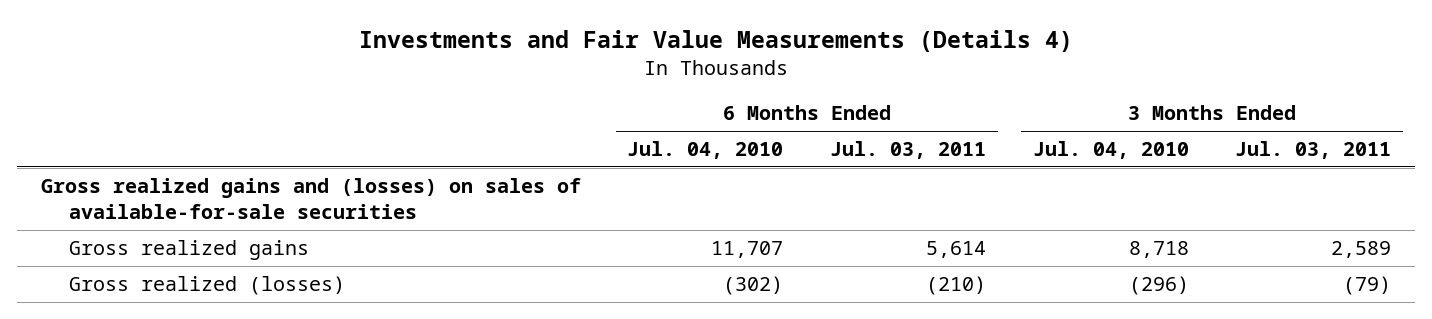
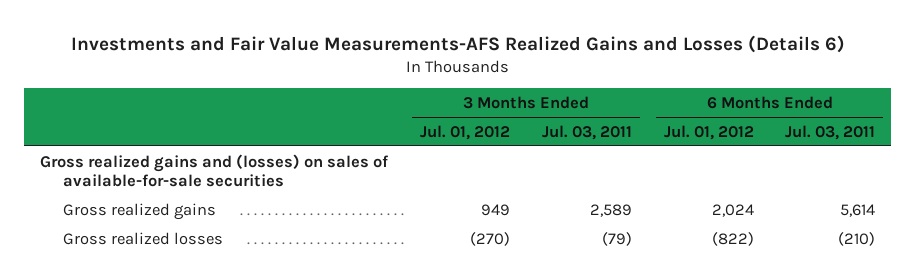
[359,30,1074,53] Investments and Fair Value Measurements (Details 4) -> [70,34,845,53] Investments and Fair Value Measurements-AFS Realized Gains and Losses (Details 6)
[627,141,784,160] Jul. 04, 2010 -> none
[1032,141,1189,160] Jul. 04, 2010 -> none
none -> [420,124,511,140] Jul. 01, 2012
none -> [663,124,754,140] Jul. 01, 2012
[69,276,346,296] Gross realized (losses) -> [62,231,223,245] Gross realized losses

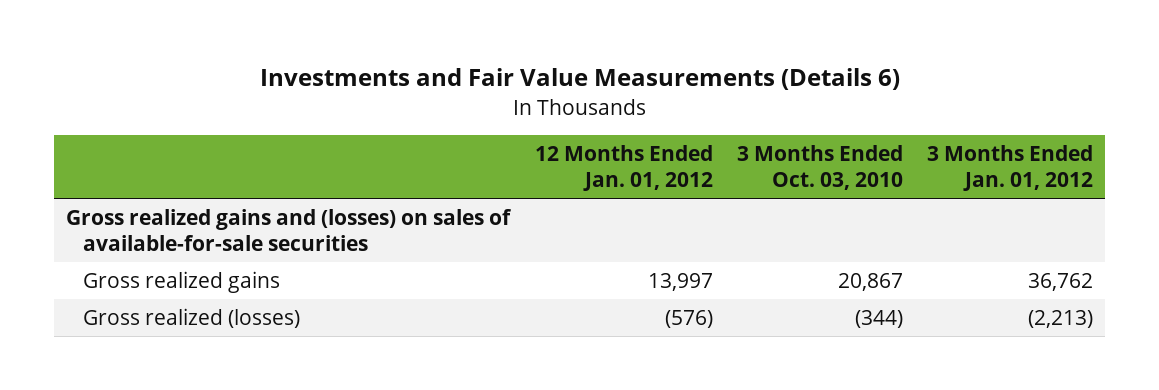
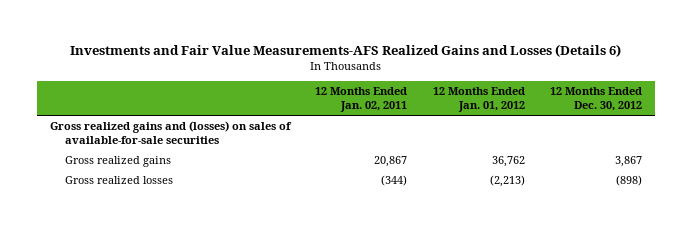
[259,68,900,91] Investments and Fair Value Measurements (Details 6) -> [70,43,622,57] Investments and Fair Value Measurements-AFS Realized Gains and Losses (Details 6)
[736,145,903,191] 3 Months Ended Oct. 03, 2010 -> none
[927,145,1094,192] 3 Months Ended Jan. 01, 2012 -> none
none -> [315,87,408,113] 12 Months Ended Jan. 02, 2011
none -> [550,87,643,112] 12 Months Ended Dec. 30, 2012
[647,272,713,291] 13,997 -> [491,156,525,168] 36,762
[82,307,300,328] Gross realized (losses) -> [64,176,173,185] Gross realized losses
[664,309,713,328] (576) -> [489,175,525,188] (2,213)

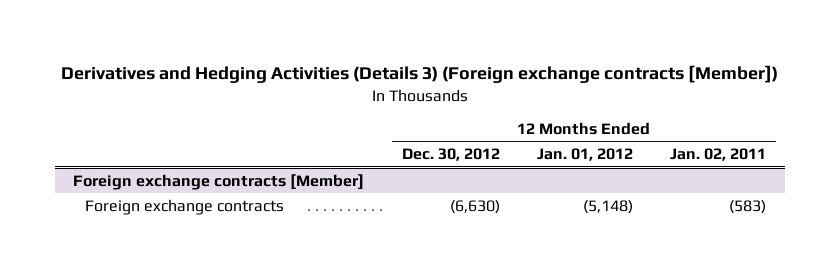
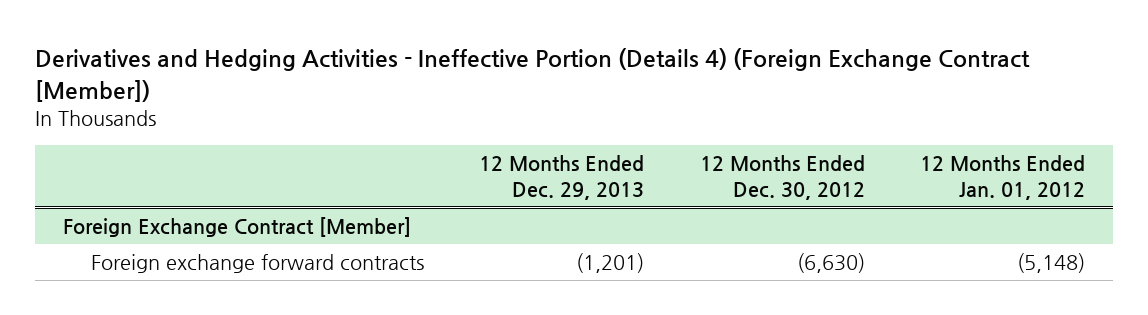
[60,65,778,84] Derivatives and Hedging Activities (Details 3) (Foreign exchange contracts [Member]) -> [34,48,1030,102] Derivatives and Hedging Activities - Ineffective Portion (Details 4) (Foreign Exchange Contract [Member])
[670,148,767,162] Jan. 02, 2011 -> none
none -> [479,154,645,201] 12 Months Ended Dec. 29, 2013
[73,173,365,190] Foreign exchange contracts [Member] -> [62,216,411,237] Foreign Exchange Contract [Member]
[84,198,284,215] Foreign exchange contracts -> [90,253,424,273] Foreign exchange forward contracts

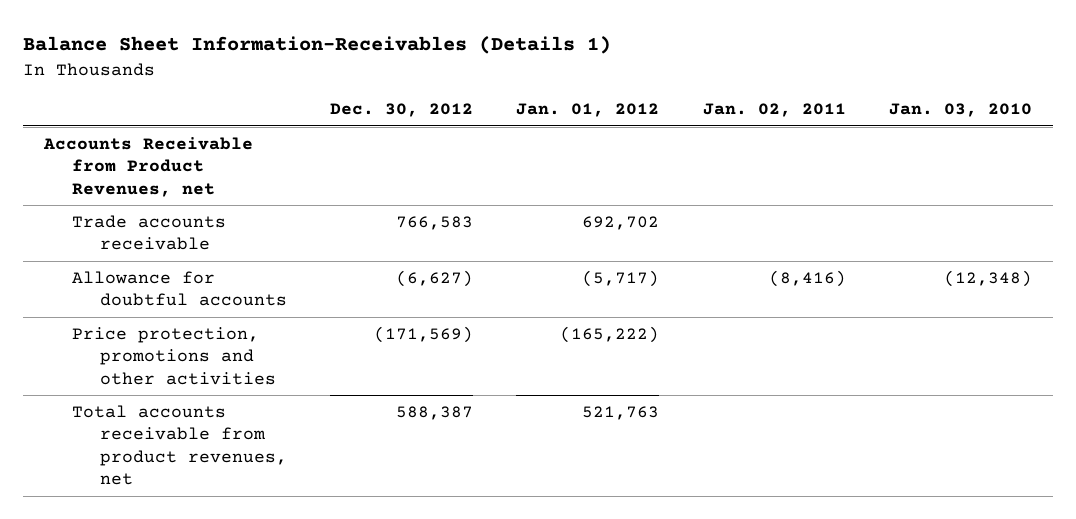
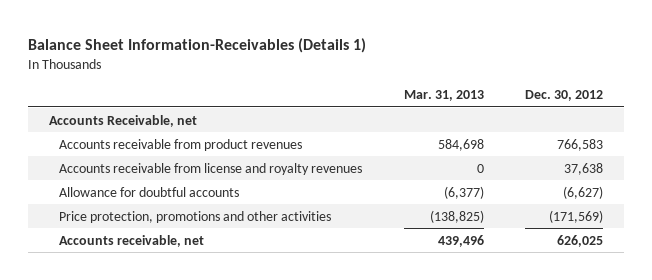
[516,103,660,118] Jan. 01, 2012 -> none
[702,103,846,118] Jan. 02, 2011 -> none
[888,103,1032,118] Jan. 03, 2010 -> none
none -> [403,90,484,102] Mar. 31, 2013
[43,136,254,197] Accounts Receivable from Product Revenues, net -> [48,114,197,127] Accounts Receivable, net
[72,214,227,251] Trade accounts receivable -> [59,138,303,151] Accounts receivable from product revenues
none -> [59,162,363,175] Accounts receivable from license and royalty revenues
[72,404,287,486] Total accounts receivable from product revenues, net -> [59,234,205,247] Accounts receivable, net
[396,405,474,420] 588,387 -> [556,234,603,247] 626,025

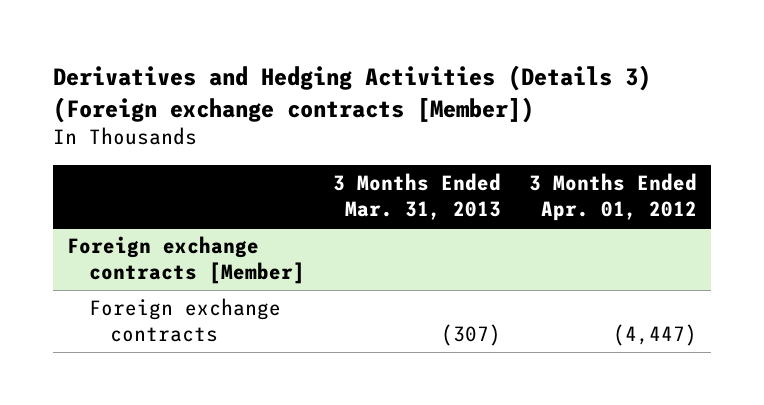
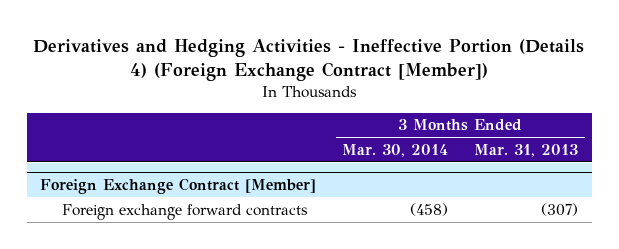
[53,65,652,123] Derivatives and Hedging Activities (Details 3) (Foreign exchange contracts [Member]) -> [33,38,585,81] Derivatives and Hedging Activities - Ineffective Portion (Details 4) (Foreign Exchange Contract [Member])
[529,173,698,222] 3 Months Ended Apr. 01, 2012 -> none
none -> [342,144,449,158] Mar. 30, 2014
[67,236,305,285] Foreign exchange contracts [Member] -> [40,177,317,194] Foreign Exchange Contract [Member]
[88,298,281,343] Foreign exchange contracts -> [62,203,309,220] Foreign exchange forward contracts

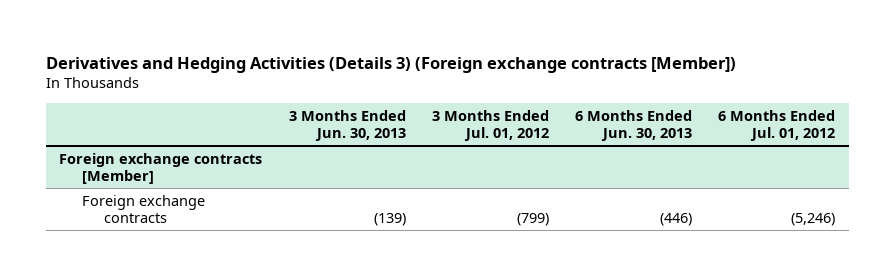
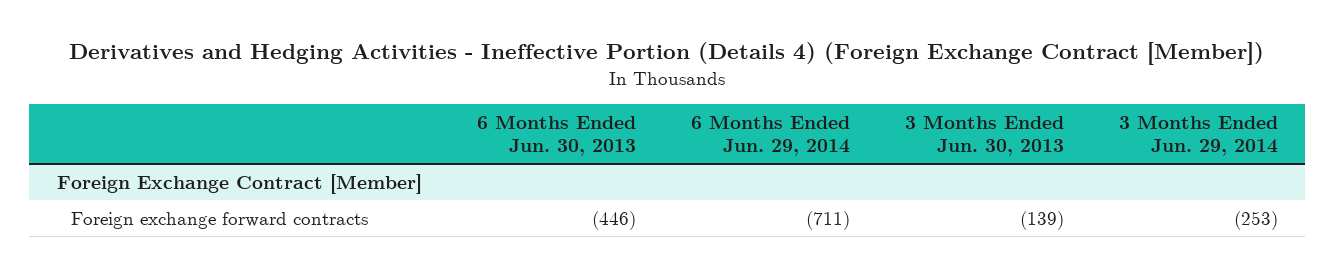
[46,56,737,73] Derivatives and Hedging Activities (Details 3) (Foreign exchange contracts [Member]) -> [69,41,1265,65] Derivatives and Hedging Activities - Ineffective Portion (Details 4) (Foreign Exchange Contract [Member])
[431,109,549,141] 3 Months Ended Jul. 01, 2012 -> none
[718,109,836,141] 6 Months Ended Jul. 01, 2012 -> none
none -> [690,114,850,157] 6 Months Ended Jun. 29, 2014
none -> [1118,114,1278,157] 3 Months Ended Jun. 29, 2014
[59,152,263,184] Foreign exchange contracts [Member] -> [56,173,422,194] Foreign Exchange Contract [Member]
[81,194,205,223] Foreign exchange contracts -> [70,211,368,229] Foreign exchange forward contracts

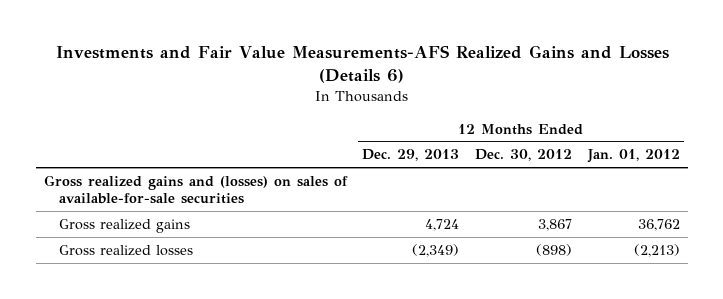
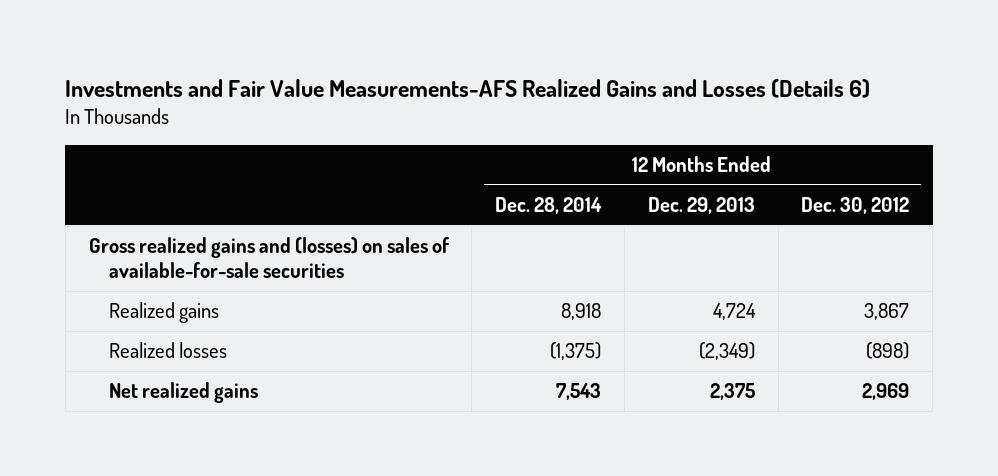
[586,149,680,164] Jan. 01, 2012 -> none
none -> [495,197,603,215] Dec. 28, 2014
[58,218,190,233] Gross realized gains -> [109,302,220,324] Realized gains
[58,244,193,256] Gross realized losses -> [109,342,228,359] Realized losses
none -> [109,382,259,404] Net realized gains

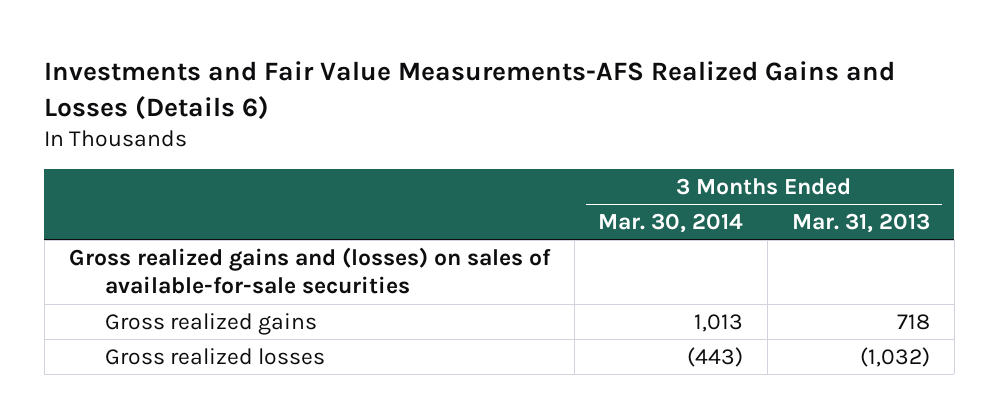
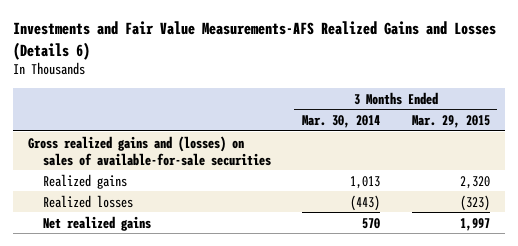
[791,213,930,234] Mar. 31, 2013 -> none
none -> [411,115,490,129] Mar. 29, 2015
[104,312,317,335] Gross realized gains -> [42,173,127,189] Realized gains
[104,347,325,365] Gross realized losses -> [42,194,133,208] Realized losses
none -> [42,215,151,231] Net realized gains

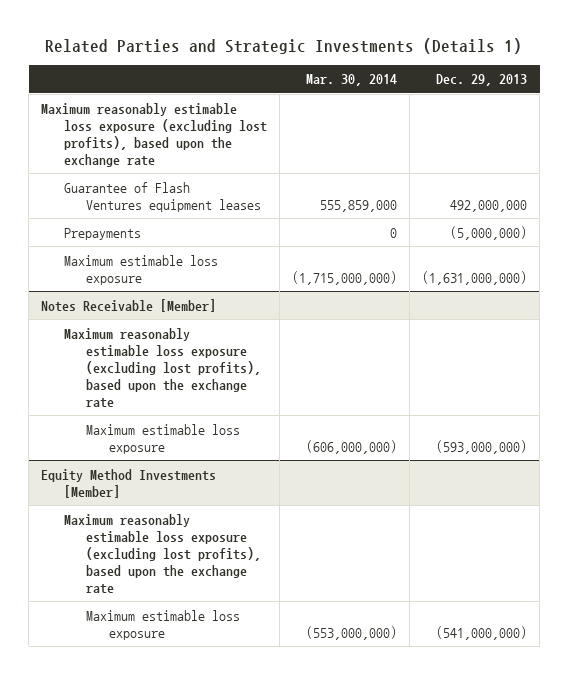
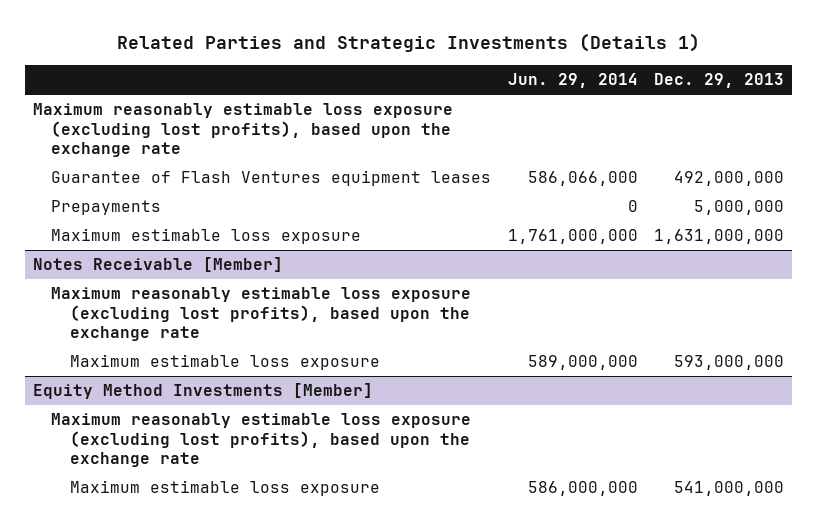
[305,74,397,87] Mar. 30, 2014 -> none
none -> [507,73,638,89] Jun. 29, 2014
[450,225,528,240] (5,000,000) -> [693,200,784,216] 5,000,000
[422,270,528,285] (1,631,000,000) -> [653,229,784,245] 1,631,000,000
[436,439,528,454] (593,000,000) -> [673,355,784,371] 593,000,000
[436,625,528,640] (541,000,000) -> [673,481,784,497] 541,000,000

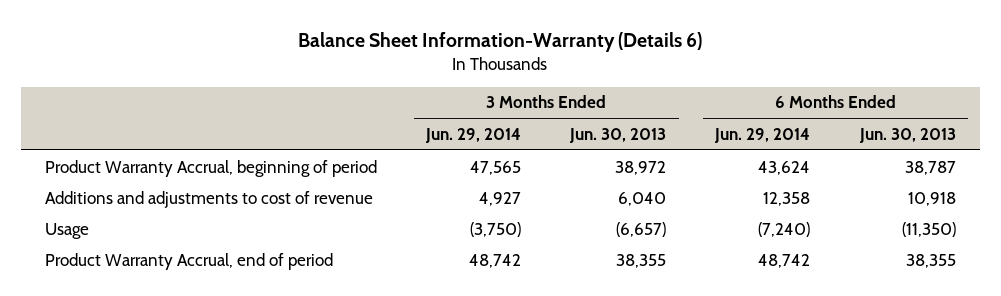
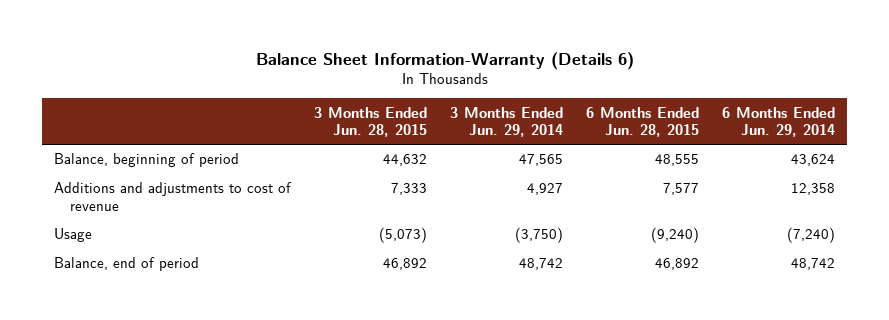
[569,127,667,143] Jun. 30, 2013 -> none
[858,127,956,143] Jun. 30, 2013 -> none
none -> [313,106,427,137] 3 Months Ended Jun. 28, 2015
none -> [586,106,700,137] 6 Months Ended Jun. 28, 2015
[45,159,378,177] Product Warranty Accrual, beginning of period -> [53,153,239,168] Balance, beginning of period
[45,252,334,270] Product Warranty Accrual, end of period -> [53,257,199,272] Balance, end of period

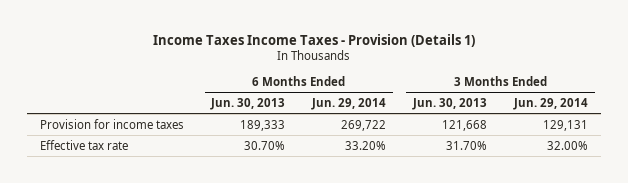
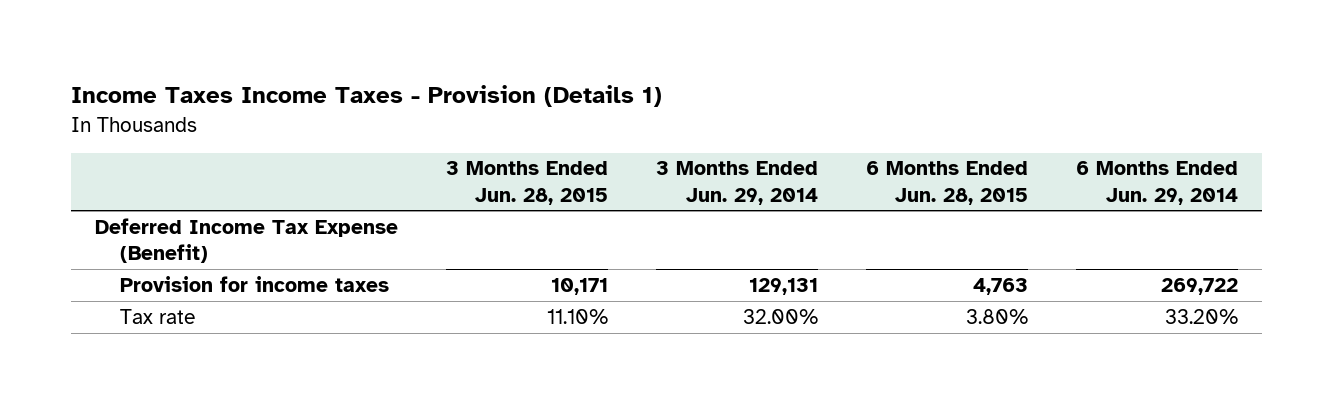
[210,98,286,111] Jun. 30, 2013 -> none
[412,98,488,111] Jun. 30, 2013 -> none
none -> [445,161,608,205] 3 Months Ended Jun. 28, 2015
none -> [865,161,1028,205] 6 Months Ended Jun. 28, 2015
none -> [94,217,398,264] Deferred Income Tax Expense (Benefit)
[40,139,129,150] Effective tax rate -> [120,308,196,324] Tax rate

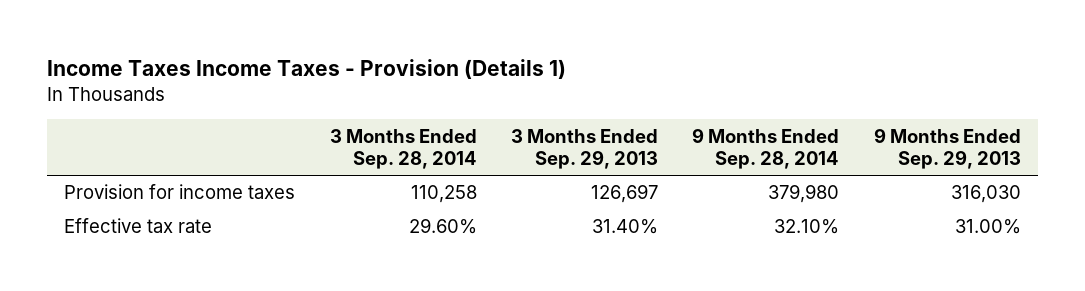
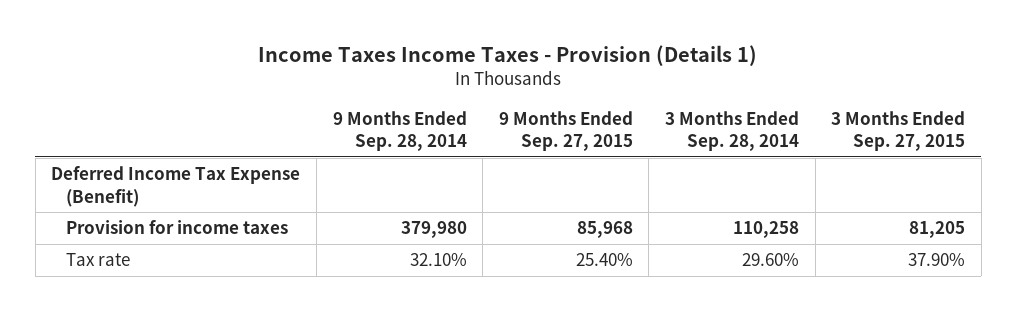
[511,128,659,170] 3 Months Ended Sep. 29, 2013 -> none
[873,127,1021,170] 9 Months Ended Sep. 29, 2013 -> none
none -> [498,110,633,151] 9 Months Ended Sep. 27, 2015
none -> [831,110,966,151] 3 Months Ended Sep. 27, 2015
none -> [51,166,301,207] Deferred Income Tax Expense (Benefit)
[64,218,213,234] Effective tax rate -> [66,253,131,267] Tax rate

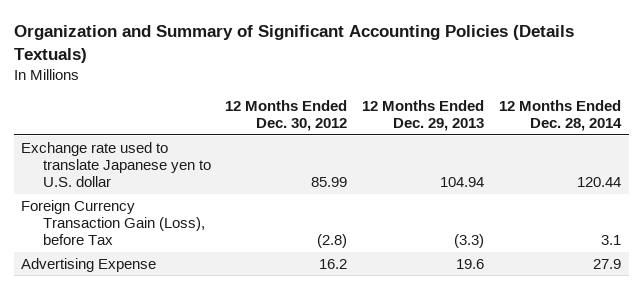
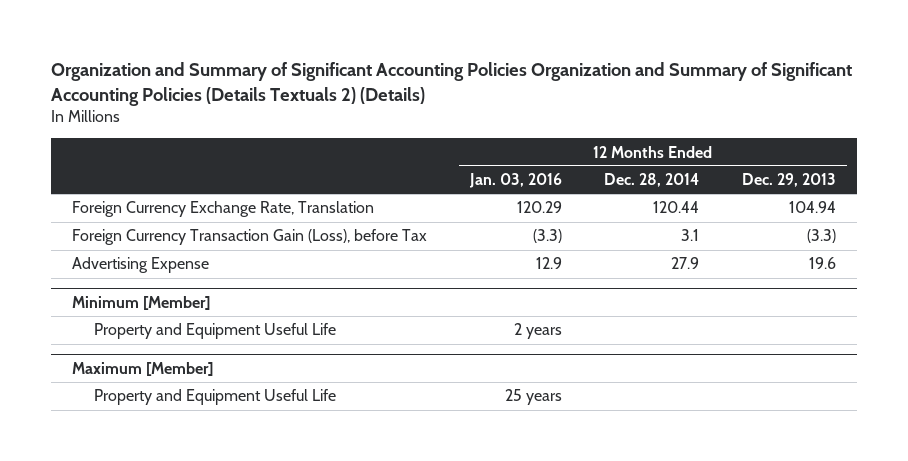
[13,24,574,63] Organization and Summary of Significant Accounting Policies (Details Textuals) -> [50,61,852,106] Organization and Summary of Significant Accounting Policies Organization and Summary of Significant Accounting Policies (Details Textuals 2) (Details)
[225,100,348,132] 12 Months Ended Dec. 30, 2012 -> none
none -> [468,173,562,189] Jan. 03, 2016
[21,141,211,187] Exchange rate used to translate Japanese yen to U.S. dollar -> [72,201,375,218] Foreign Currency Exchange Rate, Translation
none -> [72,295,211,310] Minimum [Member]
none -> [93,323,336,340] Property and Equipment Useful Life
none -> [72,361,214,376] Maximum [Member]
none -> [93,389,336,406] Property and Equipment Useful Life

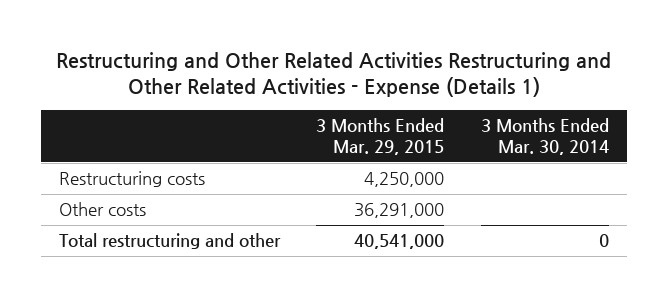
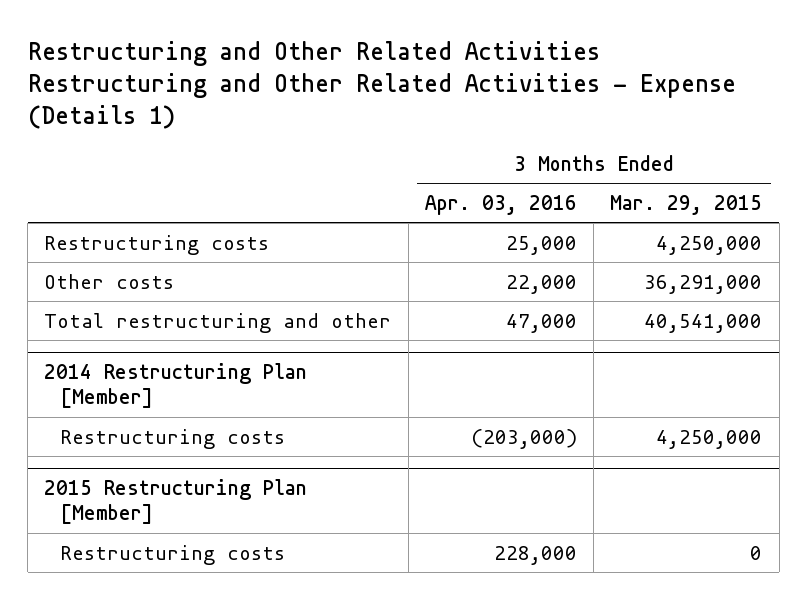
[480,118,609,156] 3 Months Ended Mar. 30, 2014 -> none
none -> [424,195,577,216] Apr. 03, 2016
none -> [44,363,308,409] 2014 Restructuring Plan [Member]
none -> [59,428,285,449] Restructuring costs
none -> [44,479,308,525] 2015 Restructuring Plan [Member]
none -> [59,544,285,565] Restructuring costs

